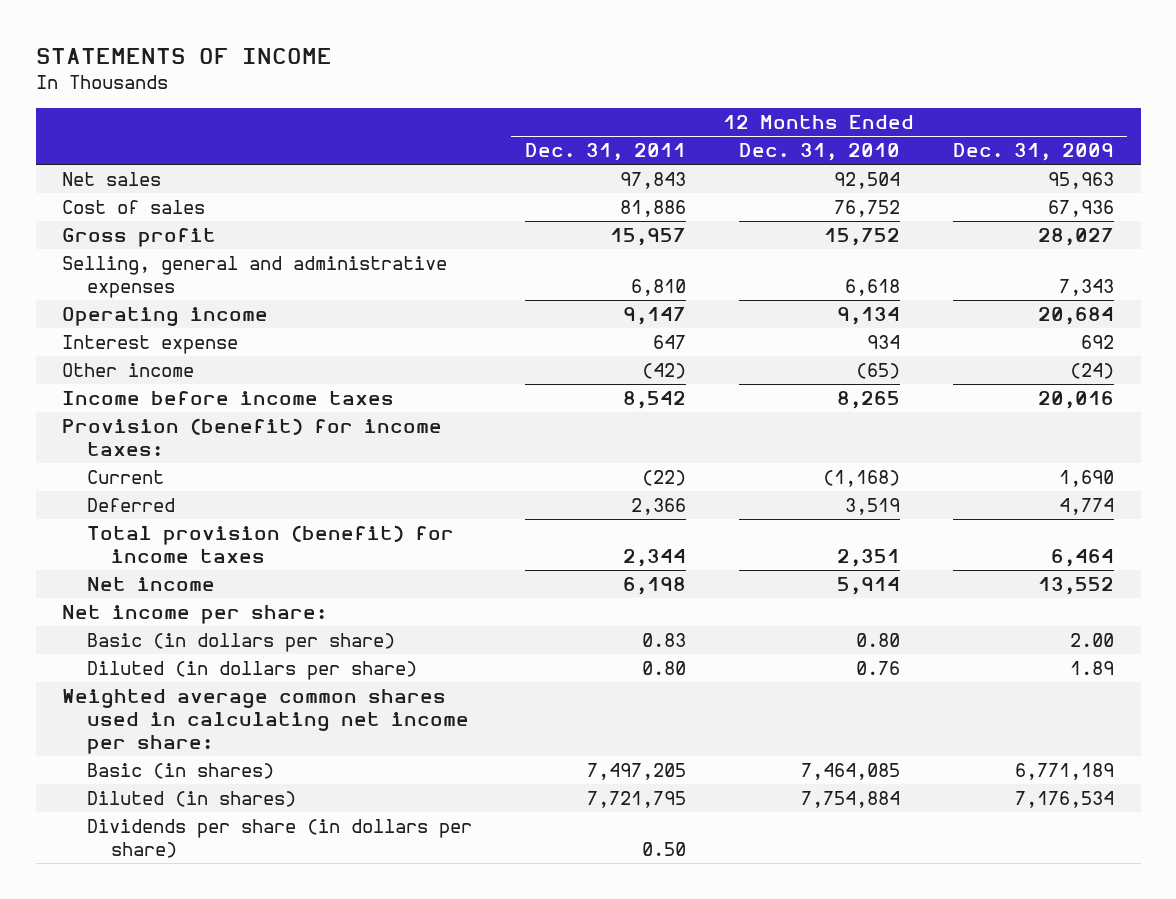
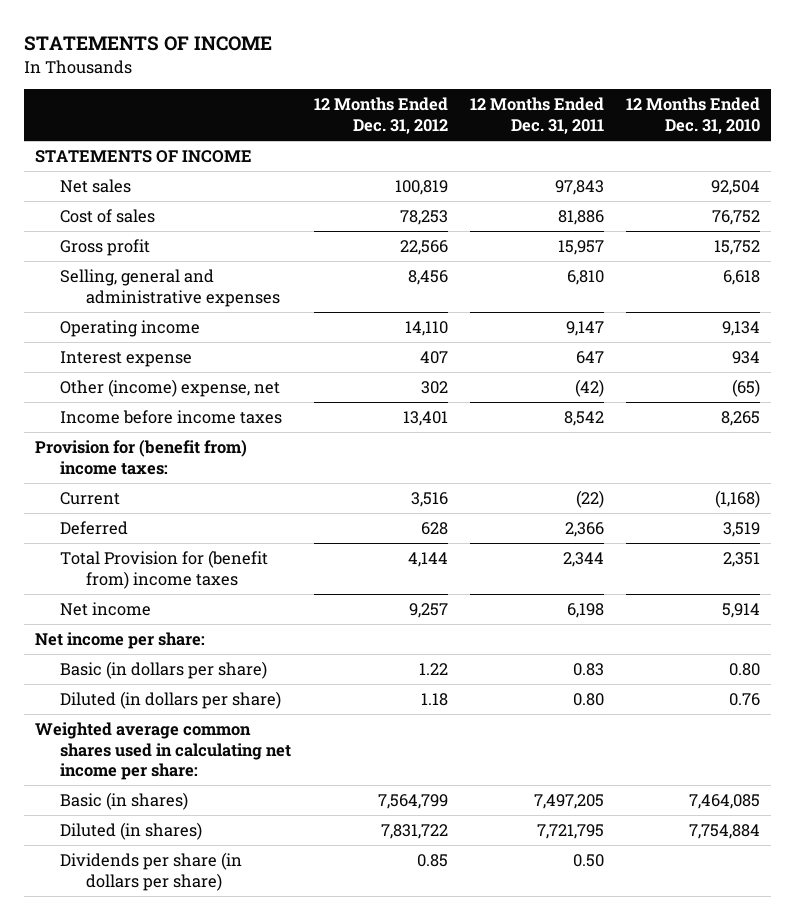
[953,143,1115,162] Dec. 31, 2009 -> none
none -> [313,97,448,134] 12 Months Ended Dec. 31, 2012
none -> [35,150,253,164] STATEMENTS OF INCOME
[62,363,195,378] Other income -> [60,379,281,398] Other (income) expense, net
[62,418,443,456] Provision (benefit) for income taxes: -> [35,440,248,475] Provision for (benefit from) income taxes:
[86,525,454,563] Total provision (benefit) for income taxes -> [60,550,269,589] Total Provision for (benefit from) income taxes

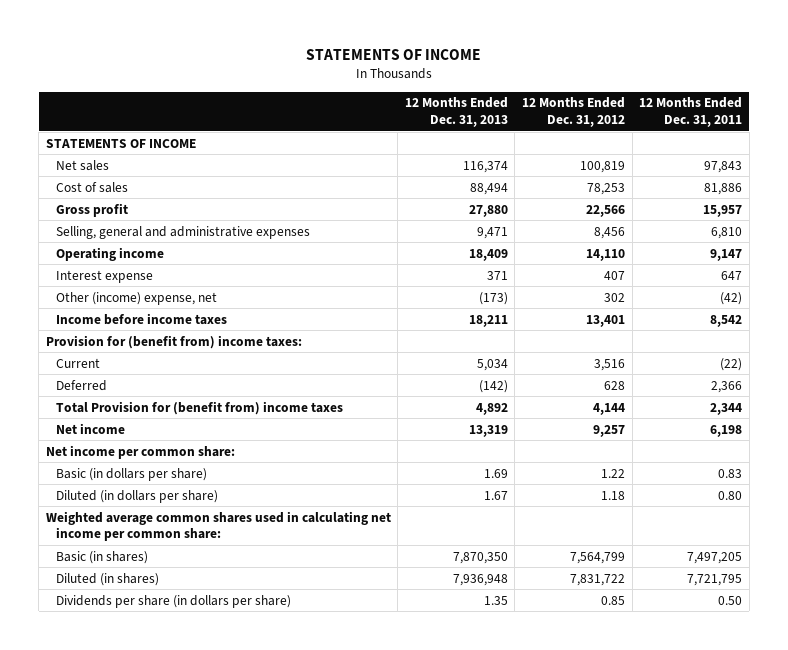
[626,97,761,134] 12 Months Ended Dec. 31, 2010 -> none
none -> [404,97,508,128] 12 Months Ended Dec. 31, 2013
[35,632,206,650] Net income per share: -> [45,444,235,459] Net income per common share:
[35,722,292,781] Weighted average common shares used in calculating net income per share: -> [45,510,391,542] Weighted average common shares used in calculating net income per common share:

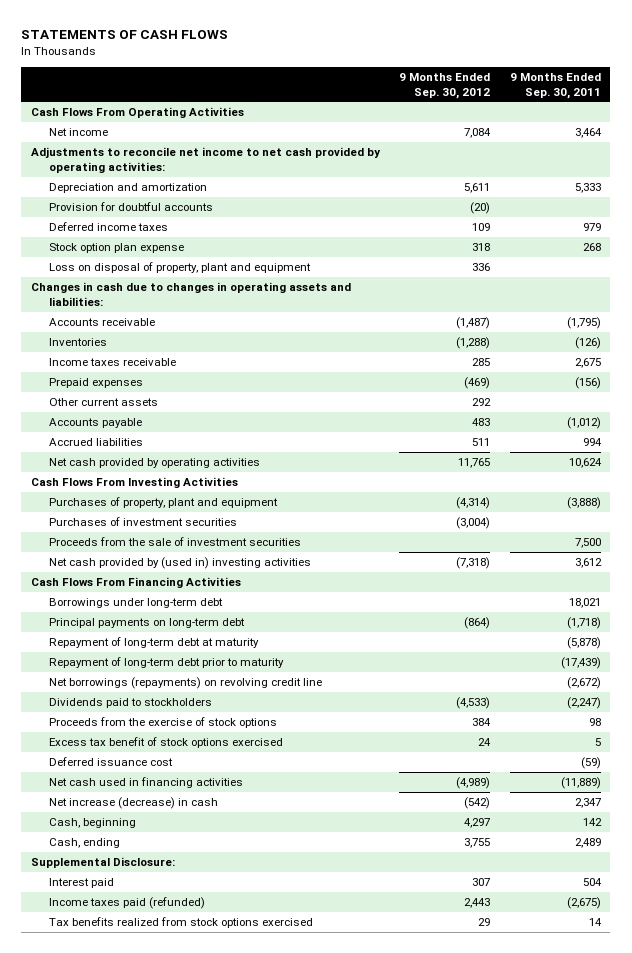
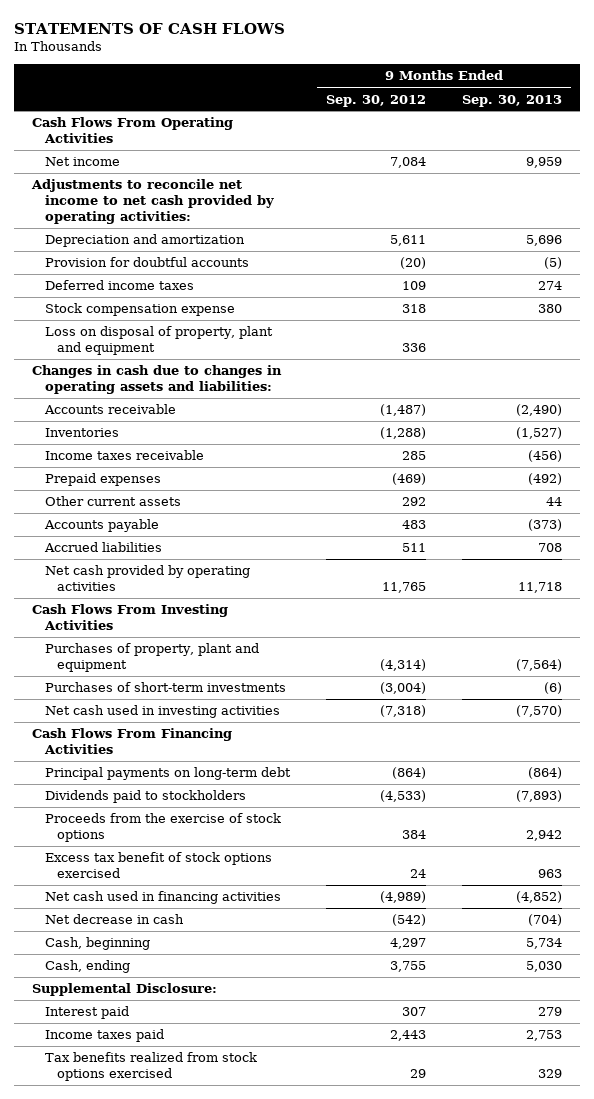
[509,72,601,99] 9 Months Ended Sep. 30, 2011 -> none
none -> [461,94,562,107] Sep. 30, 2013
[49,243,185,254] Stock option plan expense -> [44,303,235,317] Stock compensation expense
[49,537,302,547] Proceeds from the sale of investment securities -> none
[49,517,238,527] Purchases of investment securities -> [44,682,286,693] Purchases of short-term investments
[49,557,312,570] Net cash provided by (used in) investing activities -> [44,705,280,719] Net cash used in investing activities
[49,598,224,609] Borrowings under long-term debt -> none
[49,637,260,649] Repayment of long-term debt at maturity -> none
[49,657,285,669] Repayment of long-term debt prior to maturity -> none
[49,677,323,690] Net borrowings (repayments) on revolving credit line -> none
[49,757,174,767] Deferred issuance cost -> none
[49,797,219,810] Net increase (decrease) in cash -> [44,914,184,925] Net decrease in cash
[49,897,206,910] Income taxes paid (refunded) -> [44,1029,164,1043] Income taxes paid

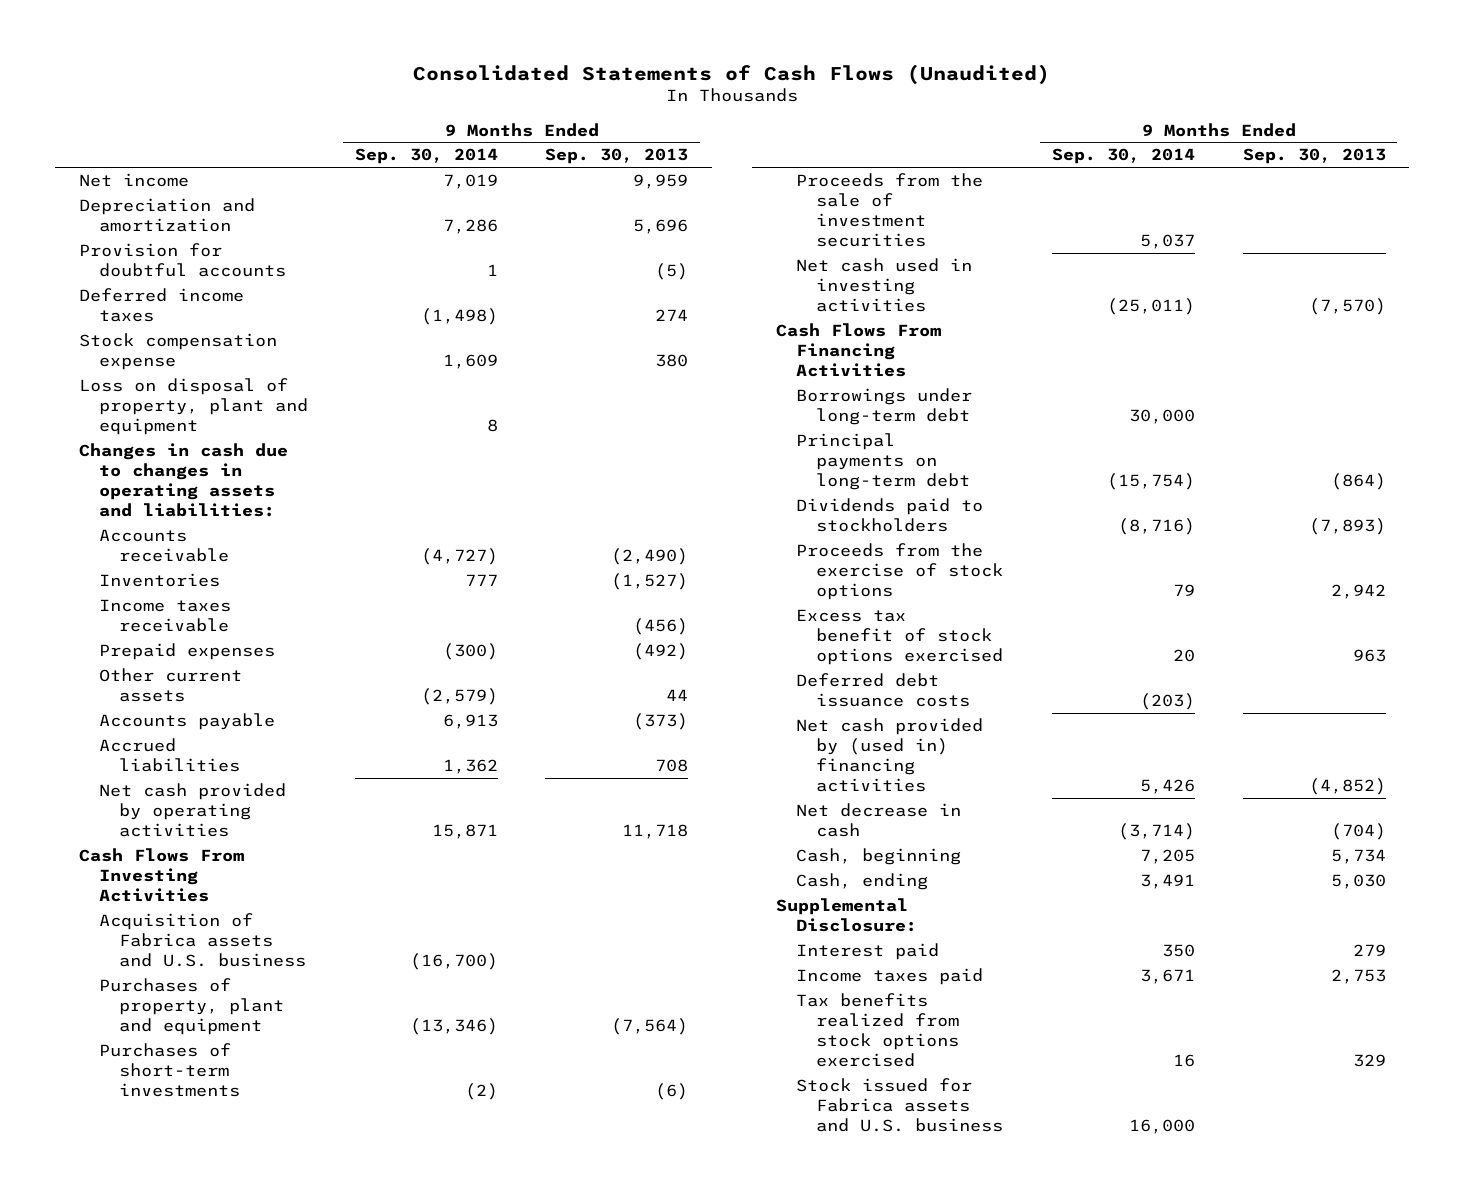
[14,23,286,35] STATEMENTS OF CASH FLOWS -> [413,63,1051,85] Consolidated Statements of Cash Flows (Unaudited)
[325,94,426,107] Sep. 30, 2012 -> none
none -> [354,148,498,165] Sep. 30, 2014
[32,117,234,144] Cash Flows From Operating Activities -> none
[31,179,274,225] Adjustments to reconcile net income to net cash provided by operating activities: -> none
none -> [98,913,306,968] Acquisition of Fabrica assets and U.S. business
none -> [795,173,983,248] Proceeds from the sale of investment securities
none -> [795,388,972,426] Borrowings under long-term debt
none -> [795,673,971,708] Deferred debt issuance costs
[44,891,281,905] Net cash used in financing activities -> [795,718,983,793] Net cash provided by (used in) financing activities
none -> [795,1078,1004,1133] Stock issued for Fabrica assets and U.S. business

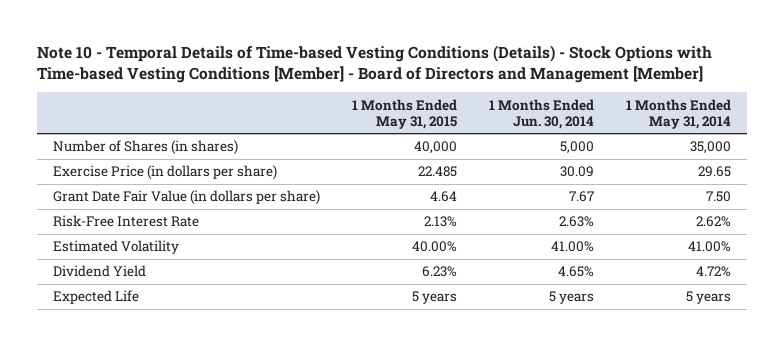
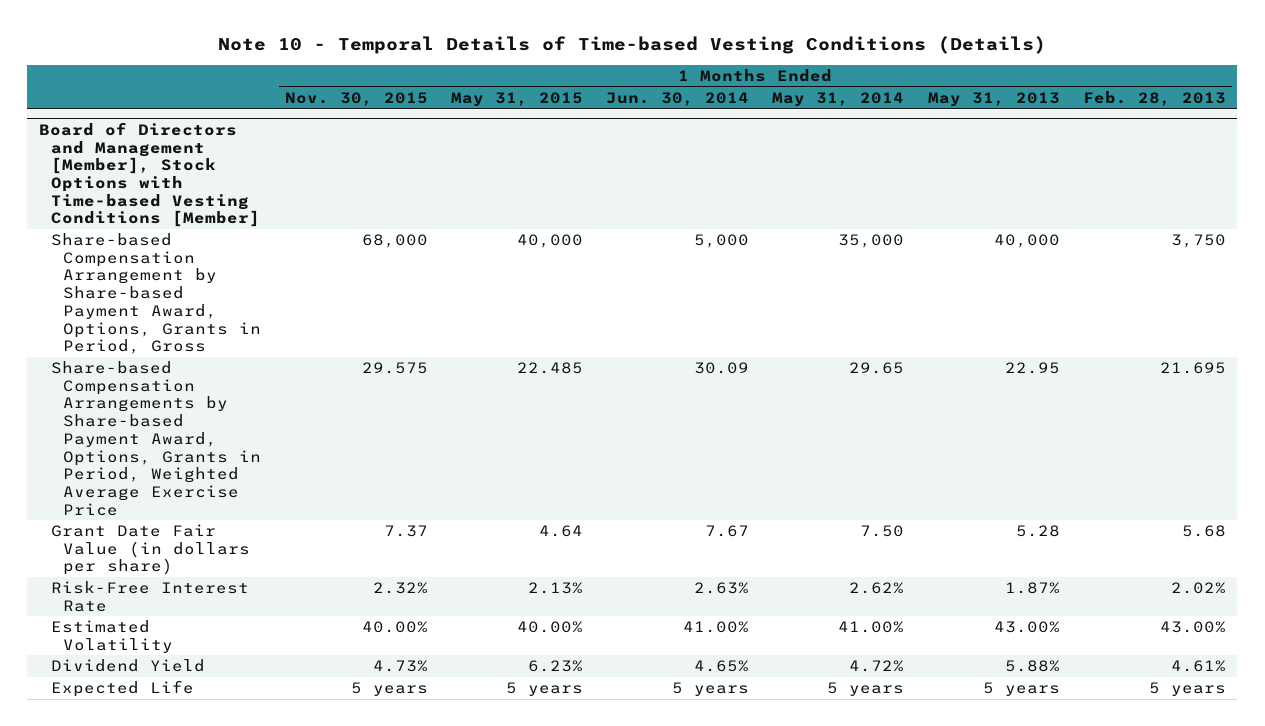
[36,44,712,83] Note 10 - Temporal Details of Time-based Vesting Conditions (Details) - Stock Options with Time-based Vesting Conditions [Member] - Board of Directors and Management [Member] -> [218,36,1047,55] Note 10 - Temporal Details of Time-based Vesting Conditions (Details)
none -> [284,92,428,107] Nov. 30, 2015
none -> [927,92,1060,108] May 31, 2013
none -> [1082,91,1226,107] Feb. 28, 2013
none -> [38,121,261,228] Board of Directors and Management [Member], Stock Options with Time-based Vesting Conditions [Member]
[52,140,238,156] Number of Shares (in shares) -> [51,233,262,355] Share-based Compensation Arrangement by Share-based Payment Award, Options, Grants in Period, Gross
[52,165,277,181] Exercise Price (in dollars per share) -> [51,361,262,516] Share-based Compensation Arrangements by Share-based Payment Award, Options, Grants in Period, Weighted Average Exercise Price

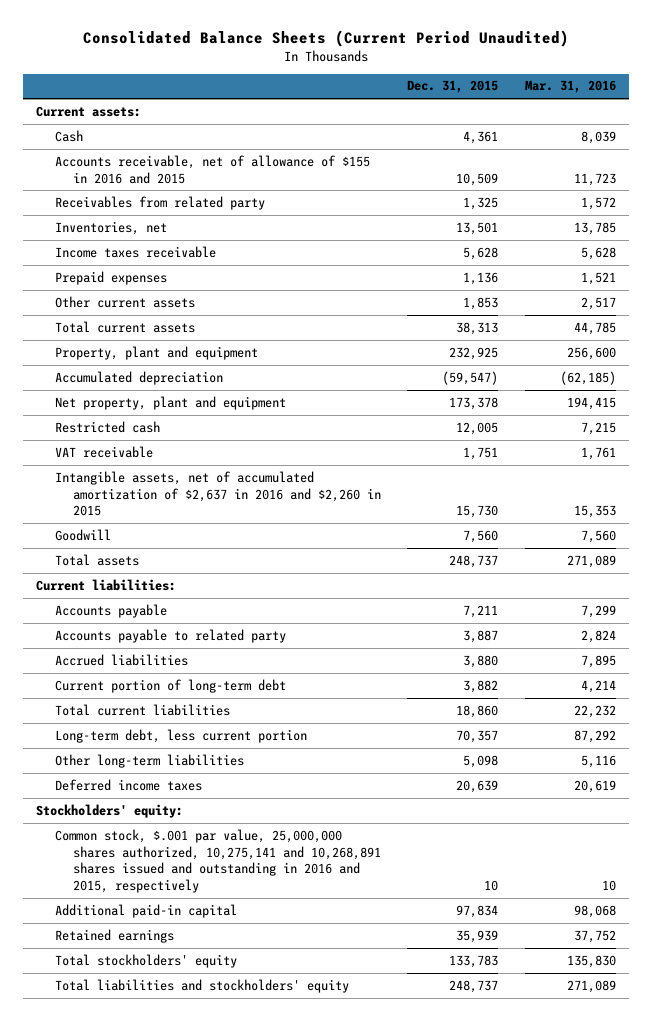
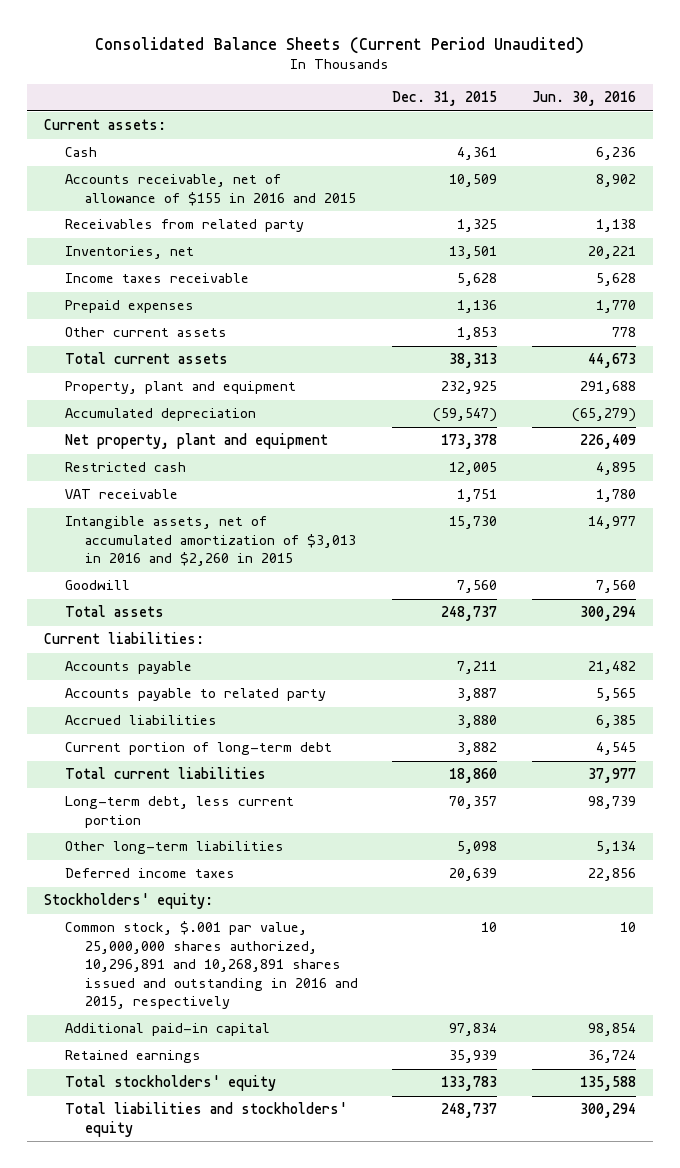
[524,80,616,94] Mar. 31, 2016 -> none
none -> [531,91,636,107] Jun. 30, 2016
[54,470,381,517] Intangible assets, net of accumulated amortization of $2,637 in 2016 and $2,260 in 2015 -> [64,516,356,567] Intangible assets, net of accumulated amortization of $3,013 in 2016 and $2,260 in 2015
[54,828,381,893] Common stock, $.001 par value, 25,000,000 shares authorized, 10,275,141 and 10,268,891 shares issued and outstanding in 2016 and 2015, respectively -> [64,921,358,1010] Common stock, $.001 par value, 25,000,000 shares authorized, 10,296,891 and 10,268,891 shares issued and outstanding in 2016 and 2015, respectively

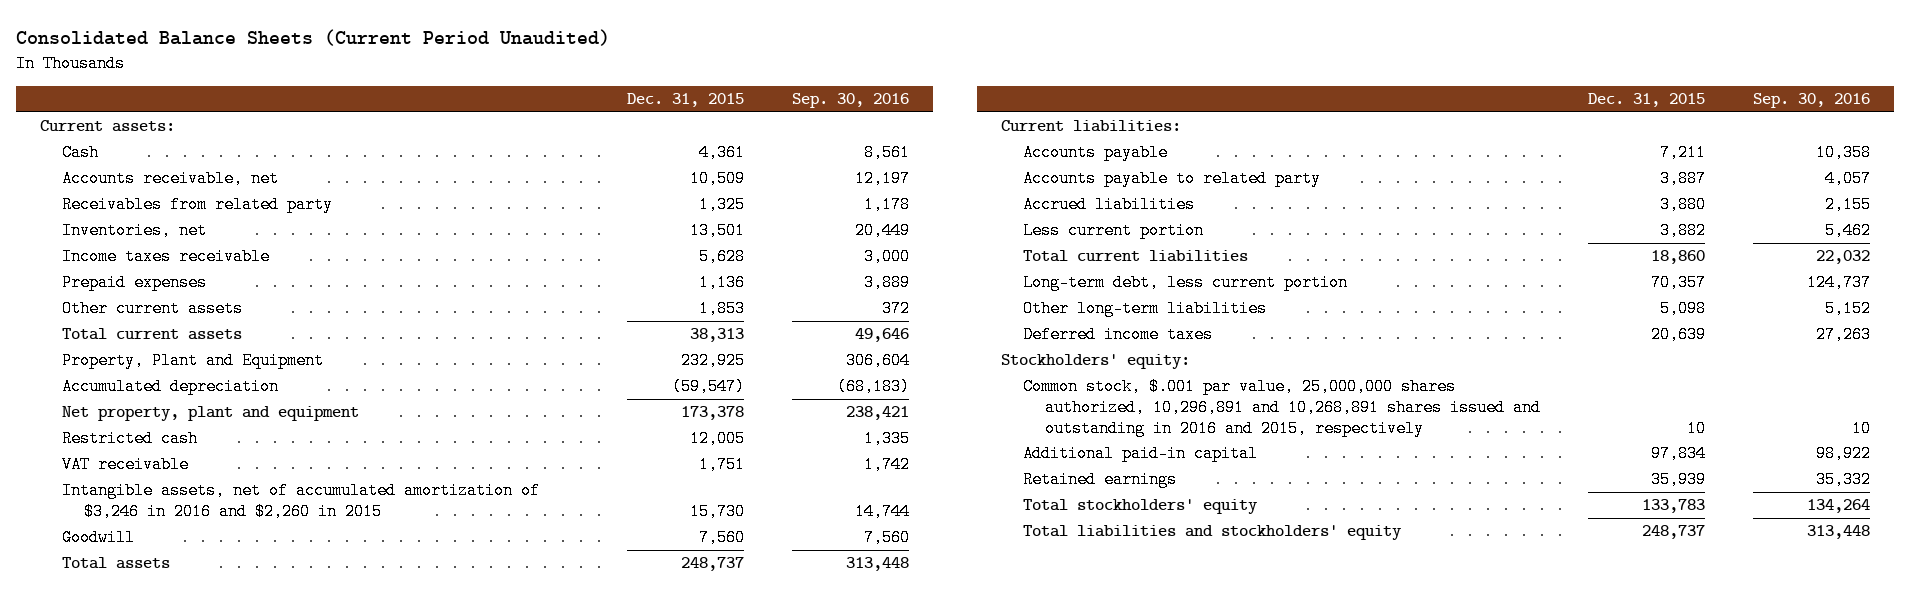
[531,91,636,107] Jun. 30, 2016 -> none
none -> [791,93,909,109] Sep. 30, 2016
[64,174,356,206] Accounts receivable, net of allowance of $155 in 2016 and 2015 -> [62,170,280,188] Accounts receivable, net
[64,381,296,395] Property, plant and equipment -> [62,352,325,370] Property, Plant and Equipment
[64,516,356,567] Intangible assets, net of accumulated amortization of $3,013 in 2016 and $2,260 in 2015 -> [62,482,541,521] Intangible assets, net of accumulated amortization of $3,246 in 2016 and $2,260 in 2015
[64,742,332,756] Current portion of long-term debt -> [1023,222,1205,240] Less current portion

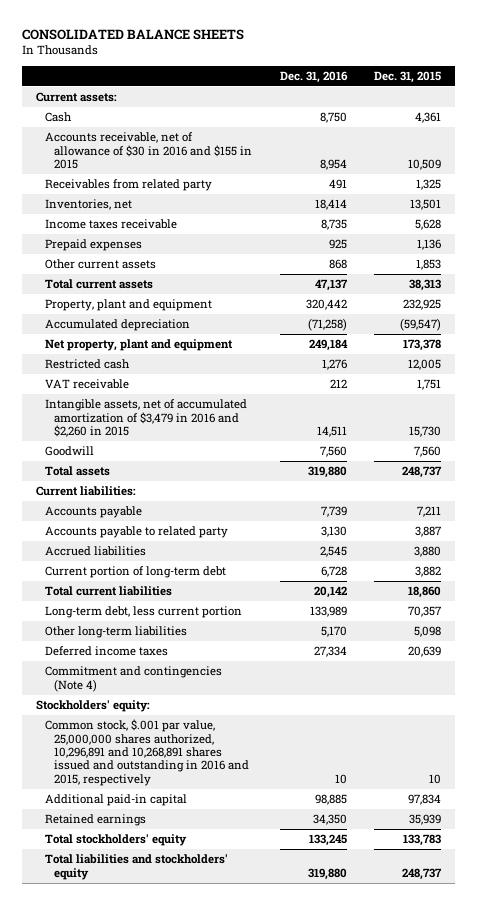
[16,29,611,47] Consolidated Balance Sheets (Current Period Unaudited) -> [21,29,244,41] CONSOLIDATED BALANCE SHEETS
[791,93,909,109] Sep. 30, 2016 -> none
none -> [279,70,348,83] Dec. 31, 2016
[62,170,280,188] Accounts receivable, net -> [44,132,252,169] Accounts receivable, net of allowance of $30 in 2016 and $155 in 2015
[62,352,325,370] Property, Plant and Equipment -> [44,299,212,312] Property, plant and equipment
[62,482,541,521] Intangible assets, net of accumulated amortization of $3,246 in 2016 and $2,260 in 2015 -> [44,399,247,437] Intangible assets, net of accumulated amortization of $3,479 in 2016 and $2,260 in 2015
[1023,222,1205,240] Less current portion -> [44,566,226,579] Current portion of long-term debt
none -> [44,666,222,692] Commitment and contingencies (Note 4)

